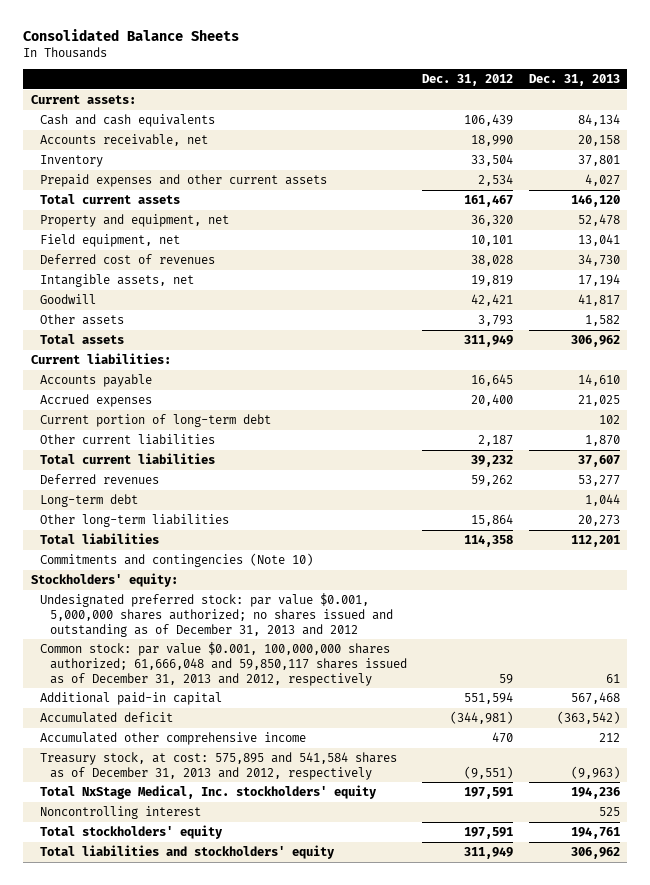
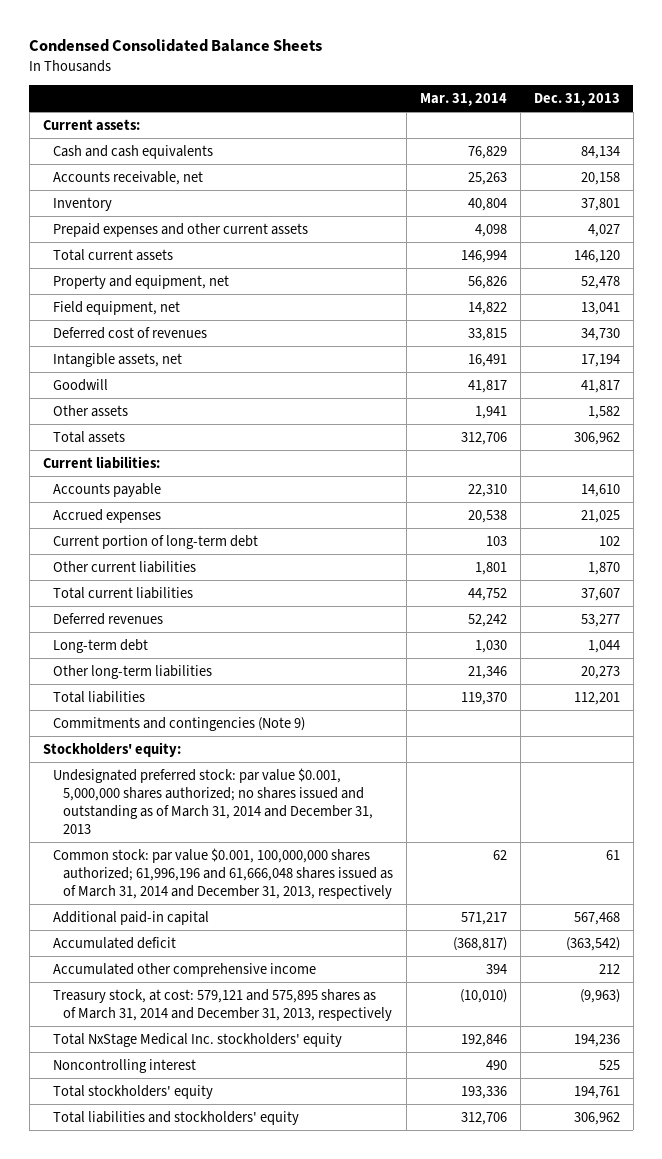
[22,29,239,42] Consolidated Balance Sheets -> [29,39,323,53] Condensed Consolidated Balance Sheets
[422,74,514,87] Dec. 31, 2012 -> none
none -> [419,92,507,106] Mar. 31, 2014
[40,552,314,567] Commitments and contingencies (Note 10) -> [52,716,305,731] Commitments and contingencies (Note 9)
[40,592,394,637] Undesignated preferred stock: par value $0.001, 5,000,000 shares authorized; no shares issued and outstanding as of December 31, 2013 and 2012 -> [52,767,373,835] Undesignated preferred stock: par value $0.001, 5,000,000 shares authorized; no shares issued and outstanding as of March 31, 2014 and December 31, 2013
[40,641,408,686] Common stock: par value $0.001, 100,000,000 shares authorized; 61,666,048 and 59,850,117 shares issued as of December 31, 2013 and 2012, respectively -> [52,847,393,899] Common stock: par value $0.001, 100,000,000 shares authorized; 61,996,196 and 61,666,048 shares issued as of March 31, 2014 and December 31, 2013, respectively
[40,751,398,780] Treasury stock, at cost: 575,895 and 541,584 shares as of December 31, 2013 and 2012, respectively -> [52,988,392,1021] Treasury stock, at cost: 579,121 and 575,895 shares as of March 31, 2014 and December 31, 2013, respectively
[40,784,378,799] Total NxStage Medical, Inc. stockholders' equity -> [52,1032,342,1047] Total NxStage Medical Inc. stockholders' equity

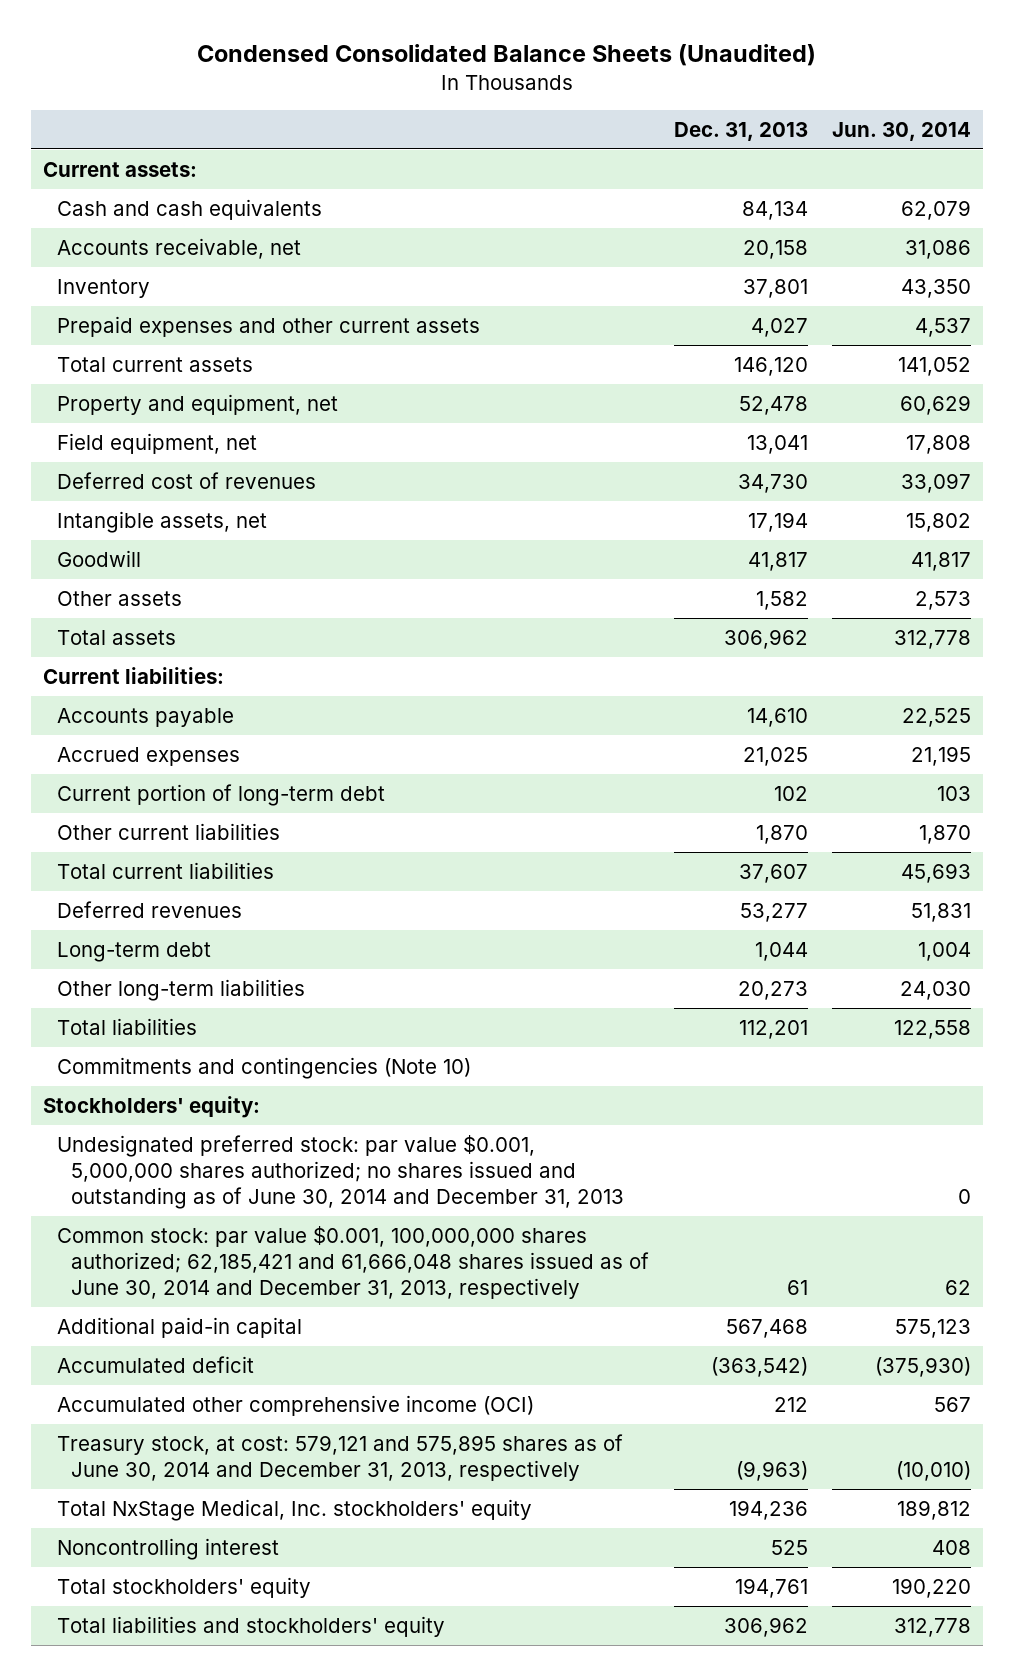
[29,39,323,53] Condensed Consolidated Balance Sheets -> [196,44,816,67] Condensed Consolidated Balance Sheets (Unaudited)
[419,92,507,106] Mar. 31, 2014 -> none
none -> [832,121,972,141] Jun. 30, 2014
[52,716,305,731] Commitments and contingencies (Note 9) -> [57,1056,472,1079] Commitments and contingencies (Note 10)
[52,767,373,835] Undesignated preferred stock: par value $0.001, 5,000,000 shares authorized; no shares issued and outstanding as of March 31, 2014 and December 31, 2013 -> [57,1134,625,1210] Undesignated preferred stock: par value $0.001, 5,000,000 shares authorized; no shares issued and outstanding as of June 30, 2014 and December 31, 2013
[52,847,393,899] Common stock: par value $0.001, 100,000,000 shares authorized; 61,996,196 and 61,666,048 shares issued as of March 31, 2014 and December 31, 2013, respectively -> [57,1225,650,1300] Common stock: par value $0.001, 100,000,000 shares authorized; 62,185,421 and 61,666,048 shares issued as of June 30, 2014 and December 31, 2013, respectively
[52,962,316,977] Accumulated other comprehensive income -> [57,1394,535,1416] Accumulated other comprehensive income (OCI)
[52,988,392,1021] Treasury stock, at cost: 579,121 and 575,895 shares as of March 31, 2014 and December 31, 2013, respectively -> [57,1433,624,1481] Treasury stock, at cost: 579,121 and 575,895 shares as of June 30, 2014 and December 31, 2013, respectively
[52,1032,342,1047] Total NxStage Medical Inc. stockholders' equity -> [57,1498,533,1521] Total NxStage Medical, Inc. stockholders' equity

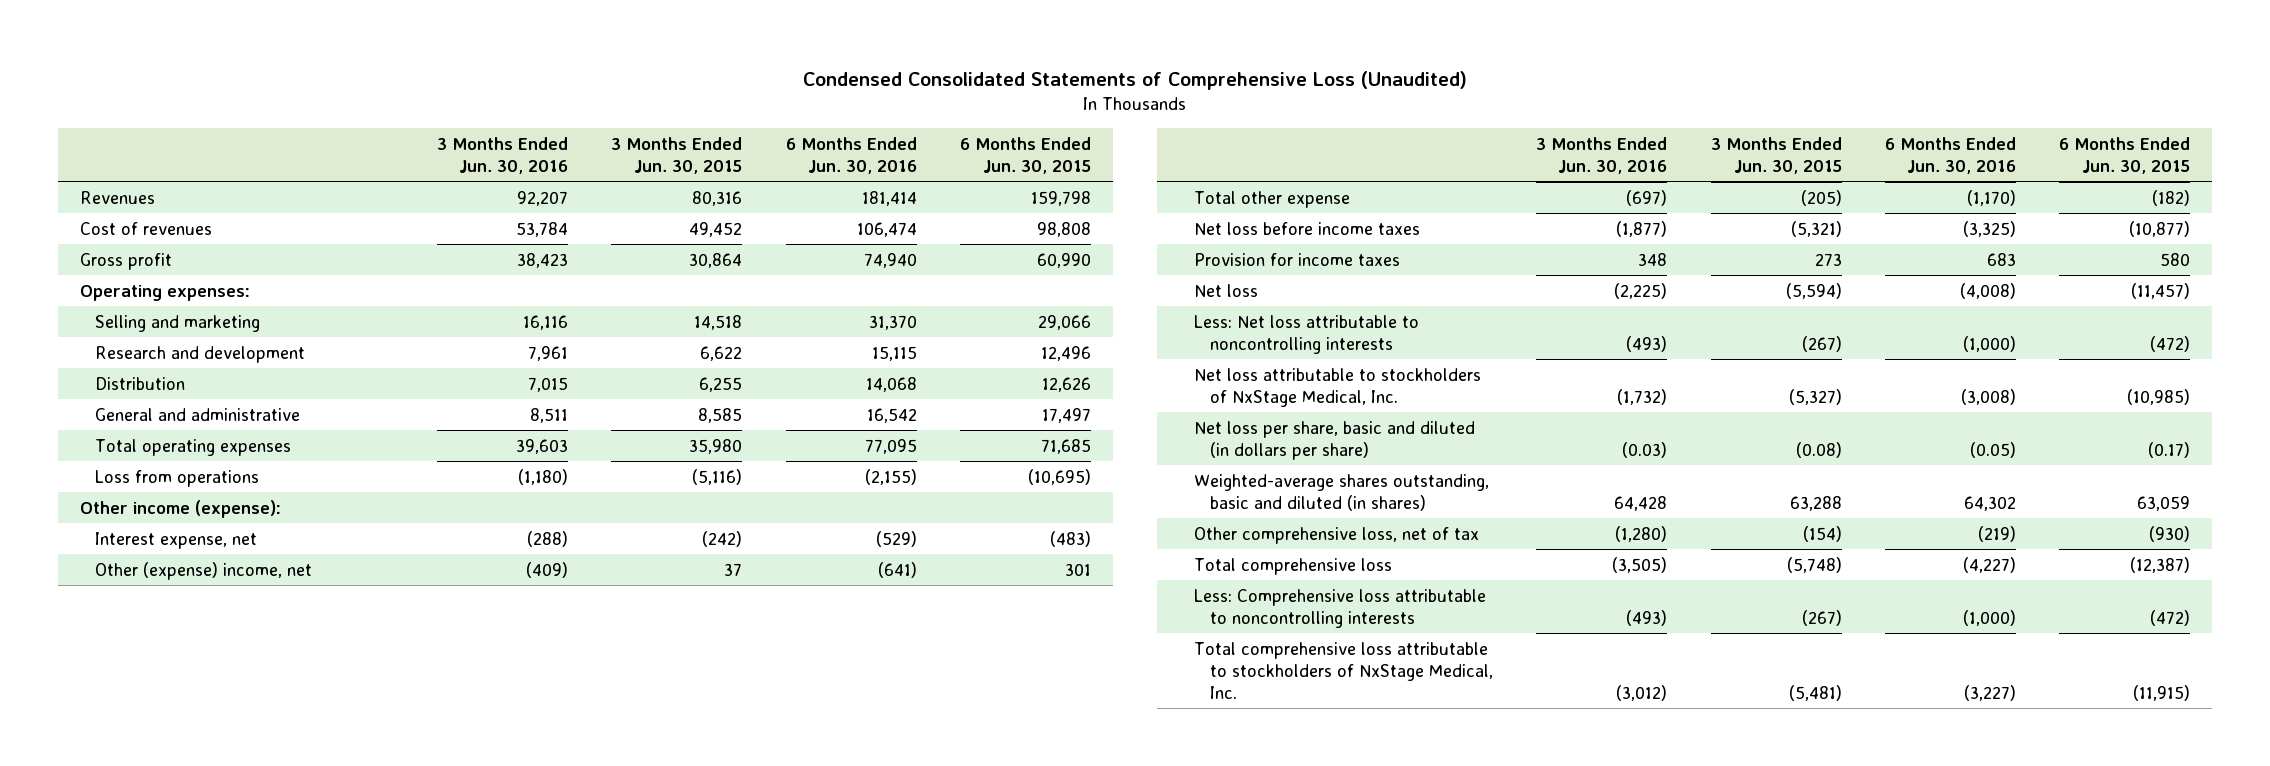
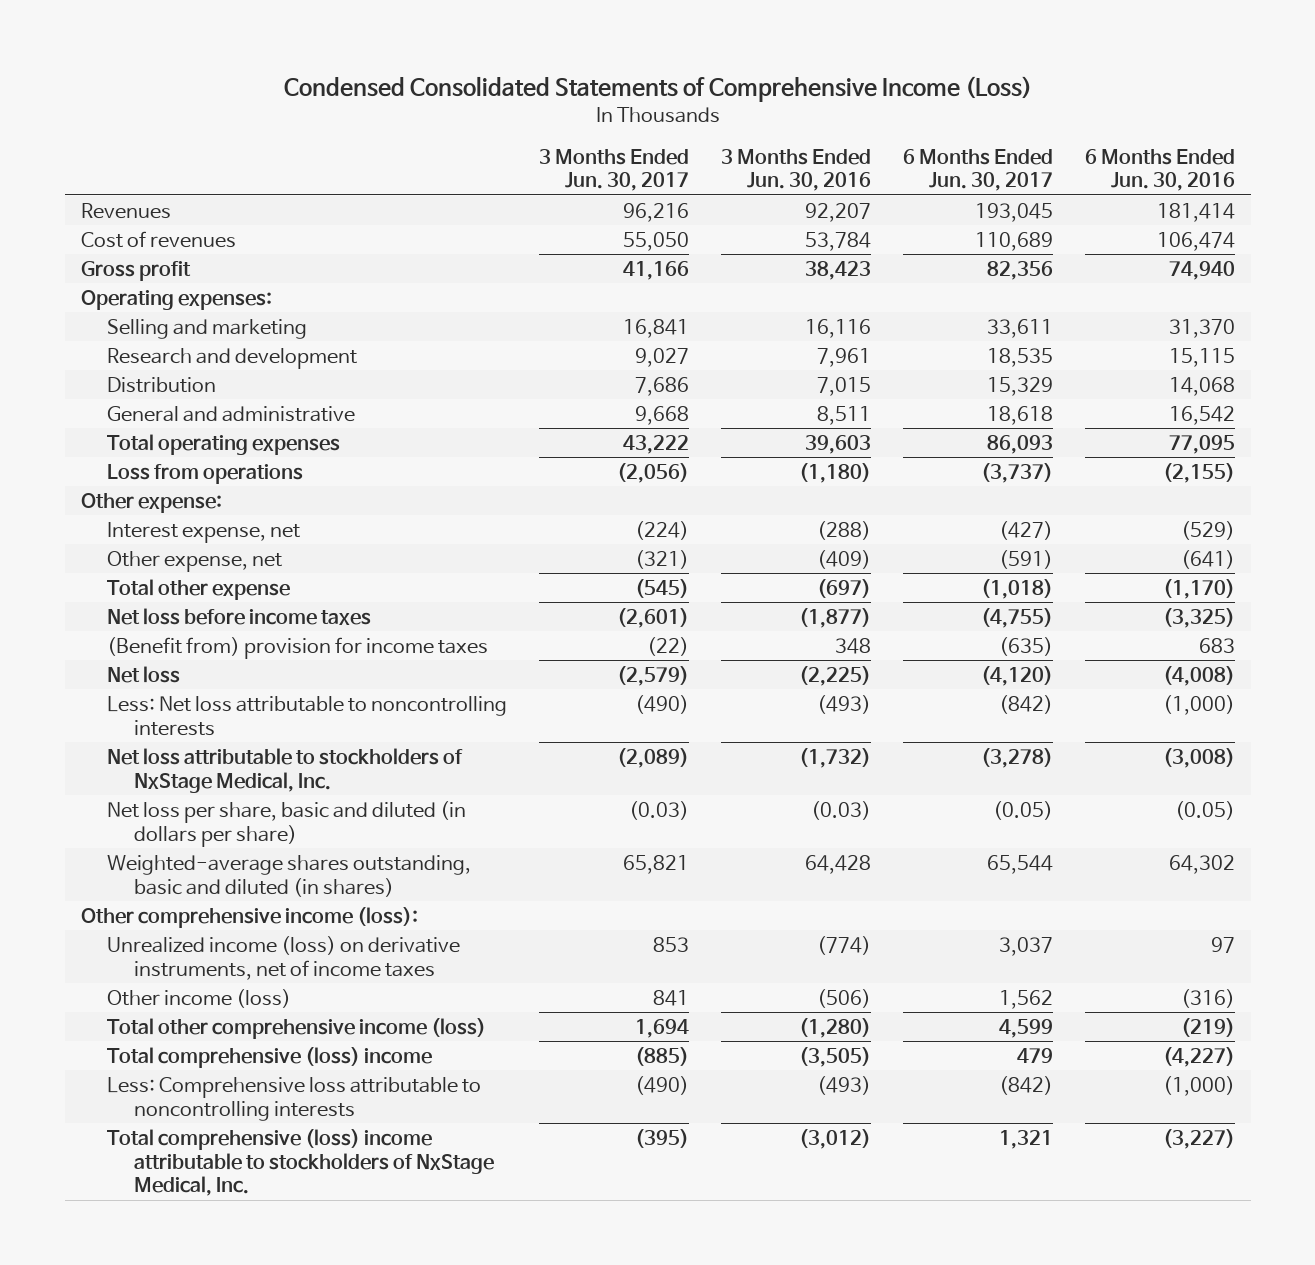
[803,70,1468,90] Condensed Consolidated Statements of Comprehensive Loss (Unaudited) -> [283,76,1032,103] Condensed Consolidated Statements of Comprehensive Income (Loss)
[611,136,743,174] 3 Months Ended Jun. 30, 2015 -> none
[960,136,1092,174] 6 Months Ended Jun. 30, 2015 -> none
none -> [539,148,690,192] 3 Months Ended Jun. 30, 2017
none -> [902,148,1053,192] 6 Months Ended Jun. 30, 2017
[79,499,281,518] Other income (expense): -> [80,492,222,513] Other expense:
[95,561,313,580] Other (expense) income, net -> [107,550,283,572] Other expense, net
[1194,252,1401,266] Provision for income taxes -> [107,636,489,659] (Benefit from) provision for income taxes
none -> [80,906,418,928] Other comprehensive income (loss):
none -> [107,935,461,980] Unrealized income (loss) on derivative instruments, net of income taxes
none -> [107,988,292,1008] Other income (loss)
[1194,526,1480,544] Other comprehensive loss, net of tax -> [107,1017,487,1039] Total other comprehensive income (loss)
[1194,557,1393,575] Total comprehensive loss -> [107,1046,433,1068] Total comprehensive (loss) income
[1194,641,1493,699] Total comprehensive loss attributable to stockholders of NxStage Medical, Inc. -> [107,1128,494,1197] Total comprehensive (loss) income attributable to stockholders of NxStage Medical, Inc.

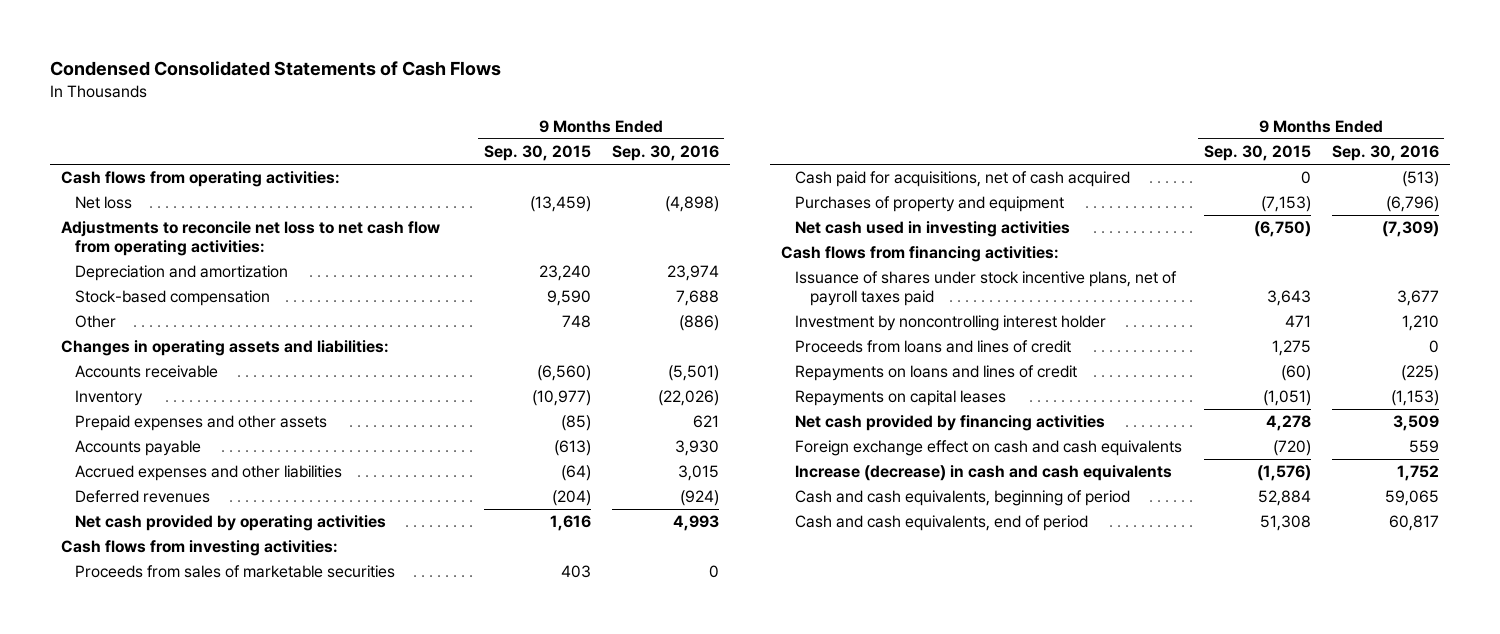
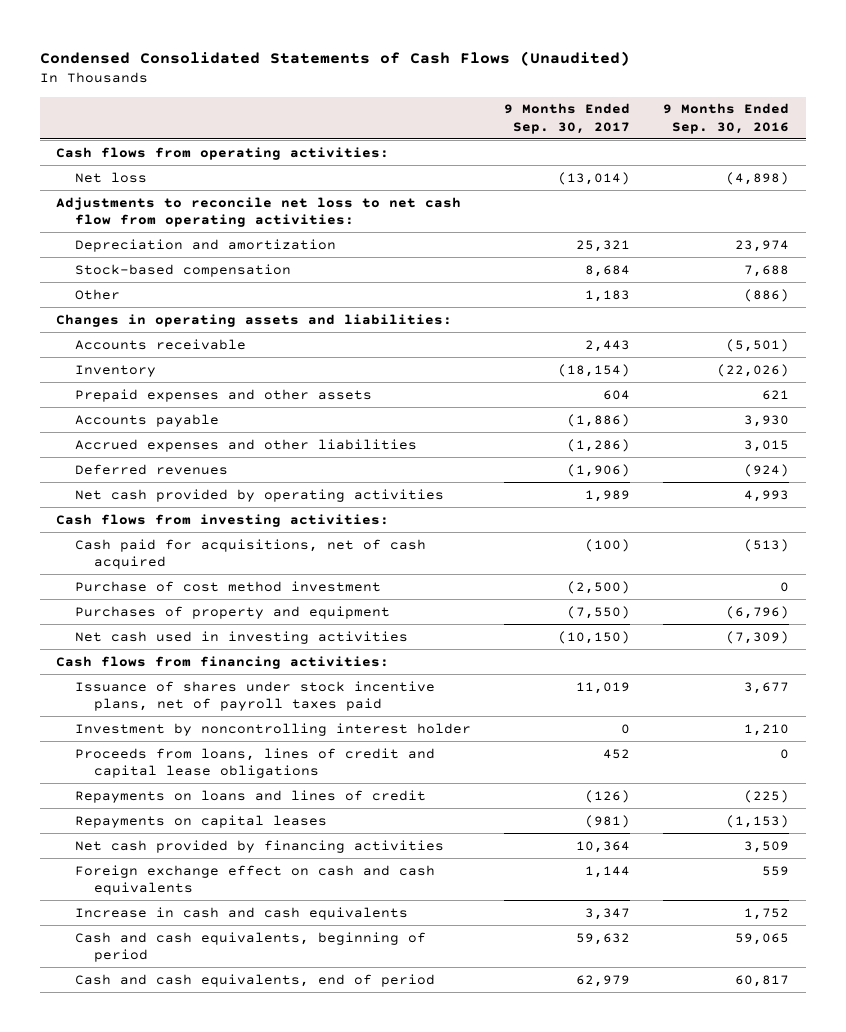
[50,61,502,77] Condensed Consolidated Statements of Cash Flows -> [39,50,630,66] Condensed Consolidated Statements of Cash Flows (Unaudited)
[483,145,591,162] Sep. 30, 2015 -> none
none -> [504,103,631,134] 9 Months Ended Sep. 30, 2017
[75,565,396,579] Proceeds from sales of marketable securities -> none
none -> [75,580,382,592] Purchase of cost method investment
[795,340,1072,354] Proceeds from loans and lines of credit -> [75,747,436,779] Proceeds from loans, lines of credit and capital lease obligations
[795,465,1173,482] Increase (decrease) in cash and cash equivalents -> [75,906,409,920] Increase in cash and cash equivalents

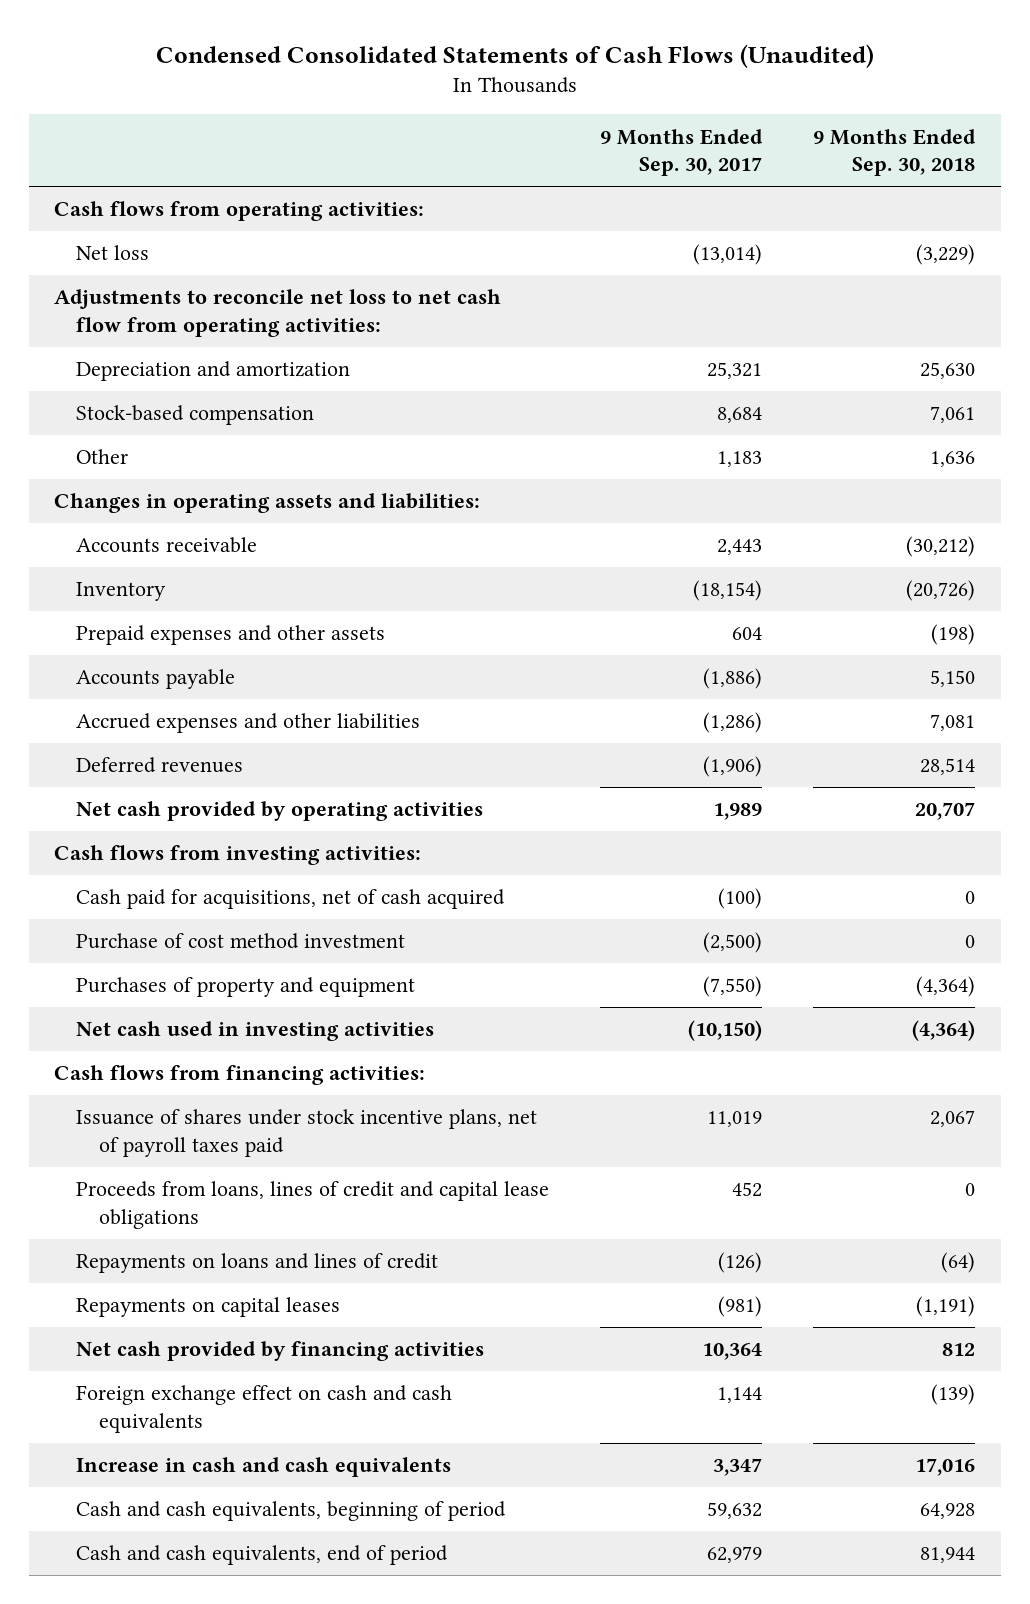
[663,103,790,134] 9 Months Ended Sep. 30, 2016 -> none
none -> [813,128,977,177] 9 Months Ended Sep. 30, 2018
[75,722,472,736] Investment by noncontrolling interest holder -> none

